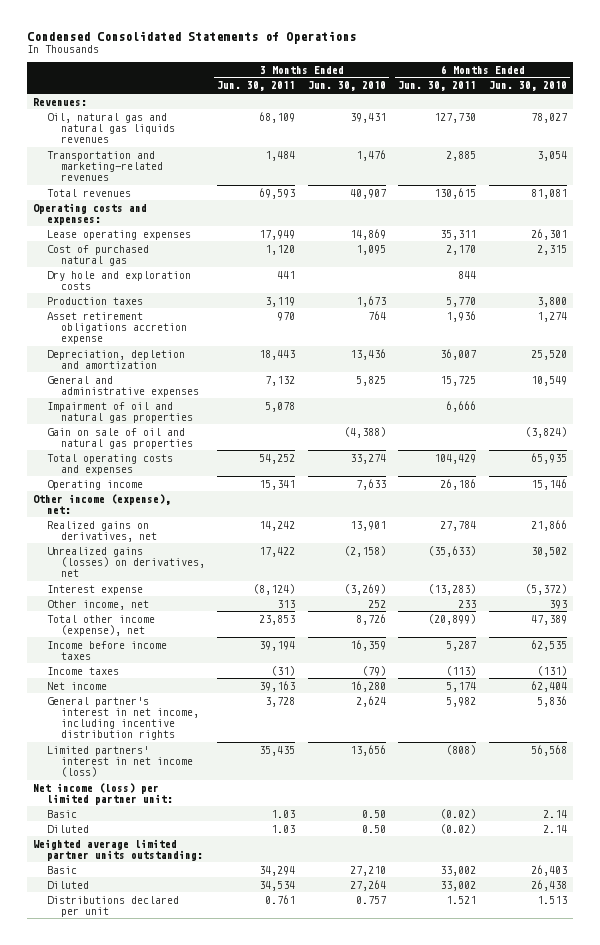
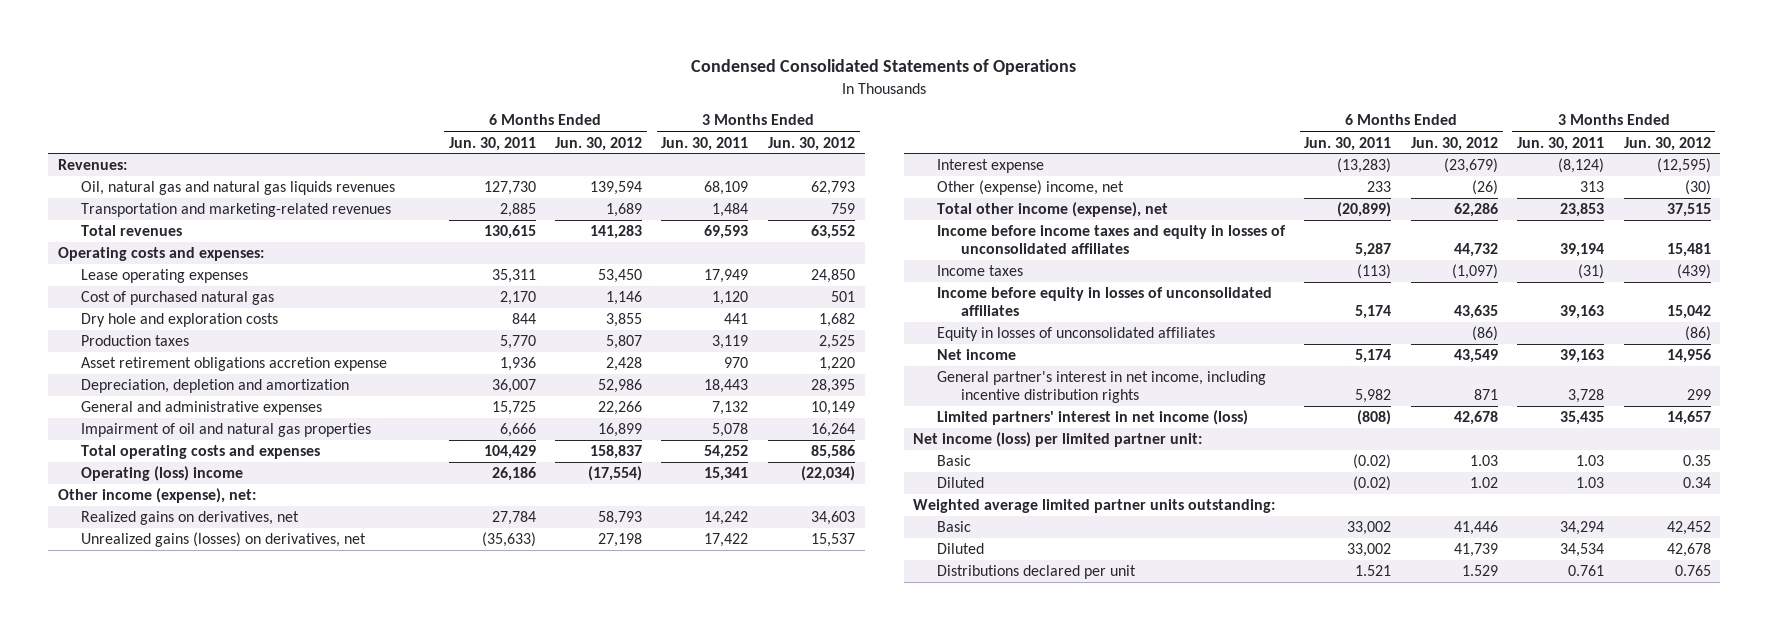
[307,81,386,92] Jun. 30, 2010 -> none
[488,81,567,92] Jun. 30, 2010 -> none
none -> [555,136,643,151] Jun. 30, 2012
none -> [767,136,855,151] Jun. 30, 2012
[46,427,193,449] Gain on sale of oil and natural gas properties -> none
[46,479,143,490] Operating income -> [81,466,244,482] Operating (loss) income
[46,599,149,610] Other income, net -> [937,180,1125,196] Other (expense) income, net
[46,640,167,660] Income before income taxes -> [937,225,1287,255] Income before income taxes and equity in losses of unconsolidated affiliates
none -> [937,287,1273,317] Income before equity in losses of unconsolidated affiliates
none -> [937,327,1216,342] Equity in losses of unconsolidated affiliates

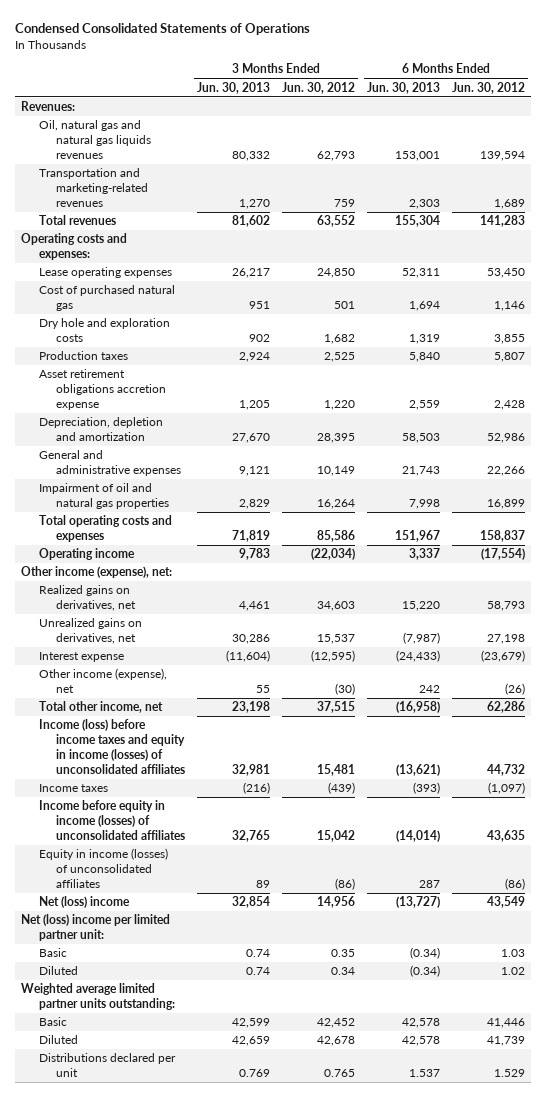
[448,136,536,151] Jun. 30, 2011 -> none
[661,136,749,151] Jun. 30, 2011 -> none
none -> [197,81,271,94] Jun. 30, 2013
none -> [367,81,441,94] Jun. 30, 2013
[81,466,244,482] Operating (loss) income -> [38,548,135,561] Operating income
[81,532,367,548] Unrealized gains (losses) on derivatives, net -> [38,618,142,645] Unrealized gains on derivatives, net
[937,180,1125,196] Other (expense) income, net -> [38,668,167,694] Other income (expense), net
[937,202,1169,218] Total other income (expense), net -> [38,701,163,714] Total other income, net
[937,225,1287,255] Income before income taxes and equity in losses of unconsolidated affiliates -> [38,719,186,774] Income (loss) before income taxes and equity in income (losses) of unconsolidated affiliates
[937,371,1267,404] General partner's interest in net income, including incentive distribution rights -> none
[937,410,1249,426] Limited partners' interest in net income (loss) -> none
[937,287,1273,317] Income before equity in losses of unconsolidated affiliates -> [38,800,186,840] Income before equity in income (losses) of unconsolidated affiliates
[937,327,1216,342] Equity in losses of unconsolidated affiliates -> [38,848,168,888] Equity in income (losses) of unconsolidated affiliates
[937,349,1017,361] Net income -> [38,896,130,909] Net (loss) income
[913,432,1203,448] Net income (loss) per limited partner unit: -> [21,914,171,942] Net (loss) income per limited partner unit:

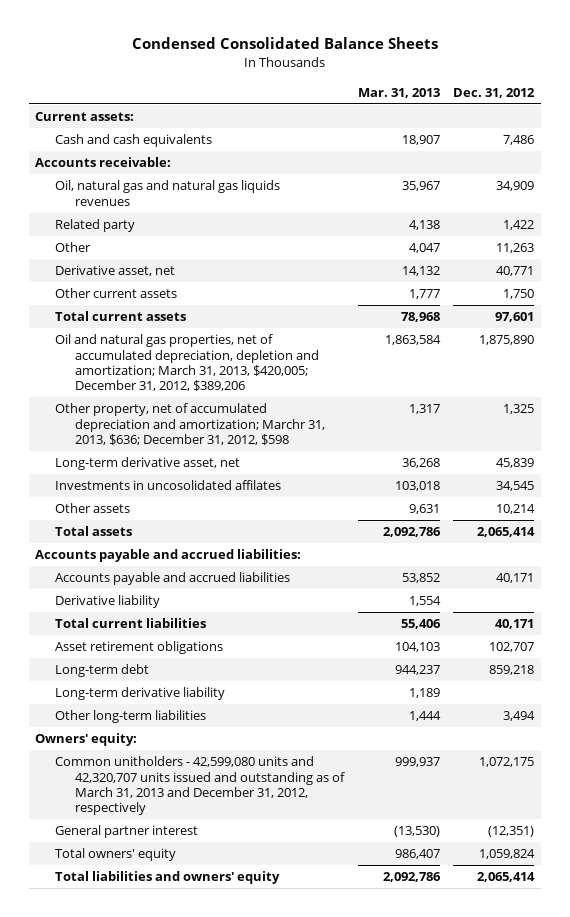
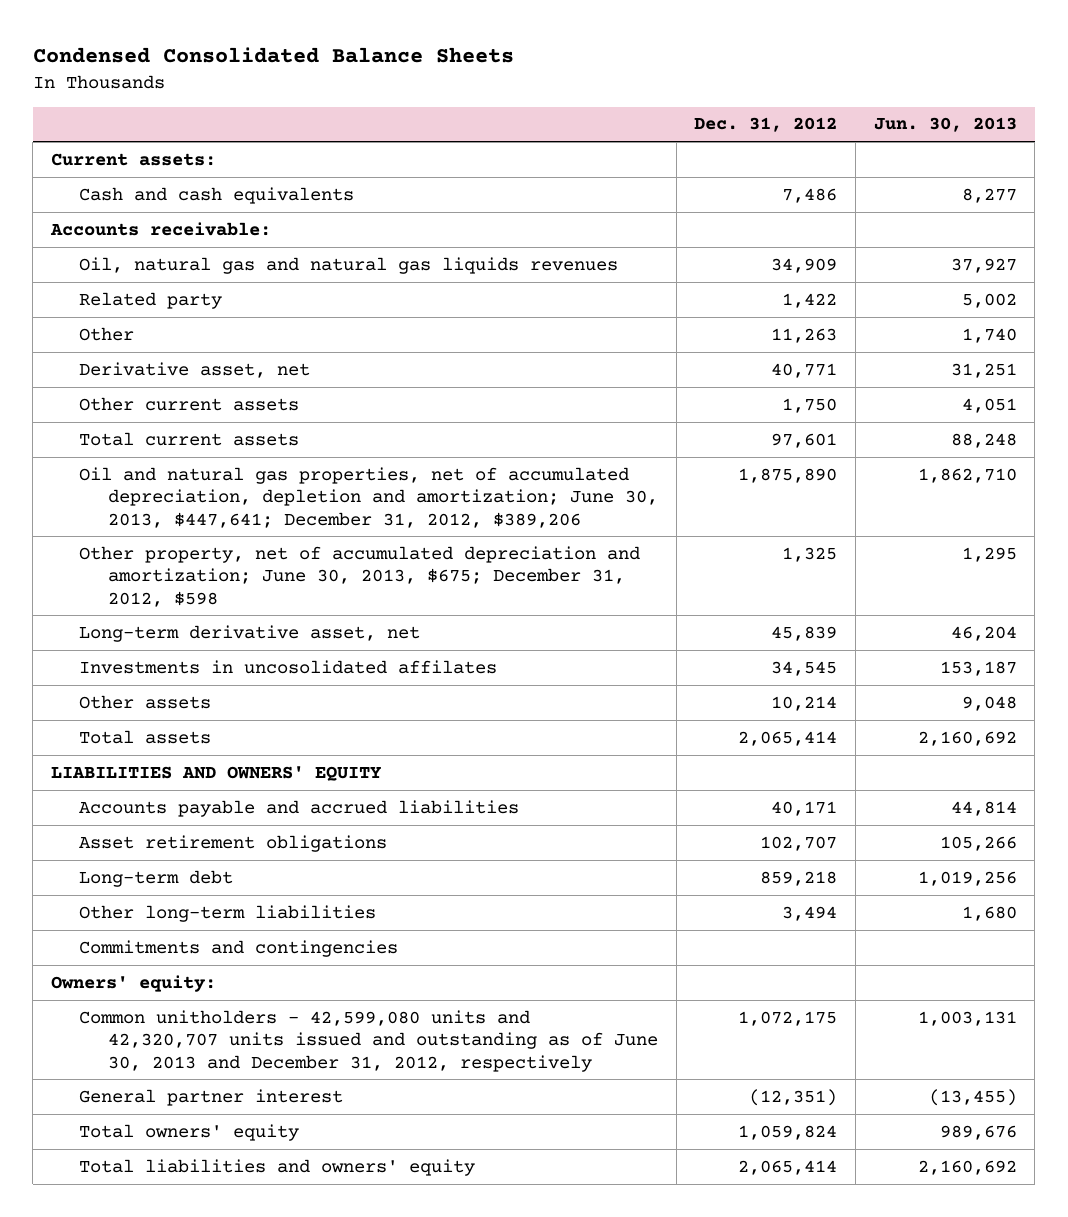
[357,87,440,98] Mar. 31, 2013 -> none
none -> [873,117,1017,133] Jun. 30, 2013
[55,334,320,392] Oil and natural gas properties, net of accumulated depreciation, depletion and amortization; March 31, 2013, $420,005; December 31, 2012, $389,206 -> [79,466,658,528] Oil and natural gas properties, net of accumulated depreciation, depletion and amortization; June 30, 2013, $447,641; December 31, 2012, $389,206
[55,403,326,446] Other property, net of accumulated depreciation and amortization; Marchr 31, 2013, $636; December 31, 2012, $598 -> [79,545,641,607] Other property, net of accumulated depreciation and amortization; June 30, 2013, $675; December 31, 2012, $598
[35,549,302,563] Accounts payable and accrued liabilities: -> none
none -> [50,765,382,781] LIABILITIES AND OWNERS' EQUITY
[55,595,161,609] Derivative liability -> none
[55,618,207,629] Total current liabilities -> none
[55,687,226,701] Long-term derivative liability -> none
none -> [79,939,399,957] Commitments and contingencies
[55,756,346,816] Common unitholders - 42,599,080 units and 42,320,707 units issued and outstanding as of March 31, 2013 and December 31, 2012, respectively -> [79,1009,658,1072] Common unitholders - 42,599,080 units and 42,320,707 units issued and outstanding as of June 30, 2013 and December 31, 2012, respectively

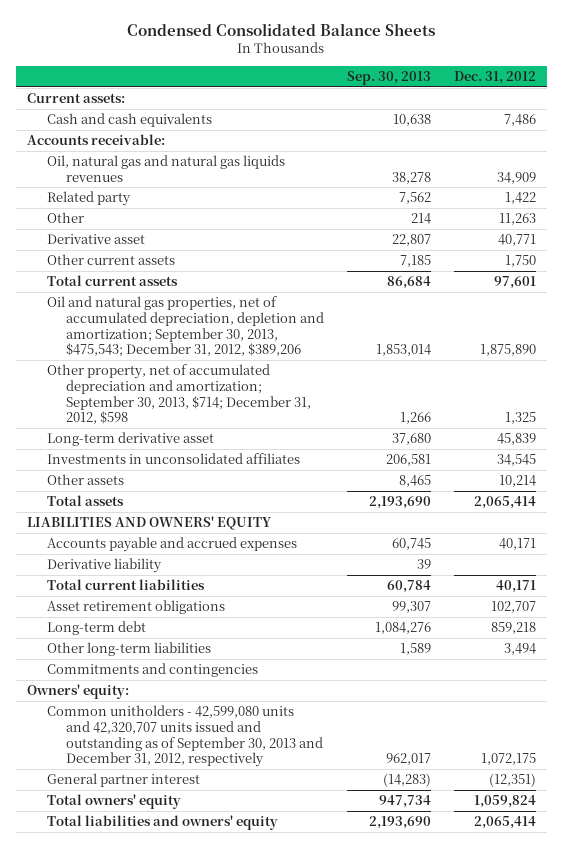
[873,117,1017,133] Jun. 30, 2013 -> none
none -> [346,71,431,86] Sep. 30, 2013
[79,361,311,378] Derivative asset, net -> [46,234,145,245] Derivative asset
[79,466,658,528] Oil and natural gas properties, net of accumulated depreciation, depletion and amortization; June 30, 2013, $447,641; December 31, 2012, $389,206 -> [46,296,325,358] Oil and natural gas properties, net of accumulated depreciation, depletion and amortization; September 30, 2013, $475,543; December 31, 2012, $389,206
[79,545,641,607] Other property, net of accumulated depreciation and amortization; June 30, 2013, $675; December 31, 2012, $598 -> [46,364,312,425] Other property, net of accumulated depreciation and amortization; September 30, 2013, $714; December 31, 2012, $598
[79,624,421,642] Long-term derivative asset, net -> [46,432,214,447] Long-term derivative asset
[79,659,498,674] Investments in uncosolidated affilates -> [46,453,300,465] Investments in unconsolidated affiliates
[79,799,520,817] Accounts payable and accrued liabilities -> [46,537,297,553] Accounts payable and accrued expenses
none -> [46,558,162,574] Derivative liability
none -> [46,579,205,591] Total current liabilities
[79,1009,658,1072] Common unitholders - 42,599,080 units and 42,320,707 units issued and outstanding as of June 30, 2013 and December 31, 2012, respectively -> [46,705,324,768] Common unitholders - 42,599,080 units and 42,320,707 units issued and outstanding as of September 30, 2013 and December 31, 2012, respectively

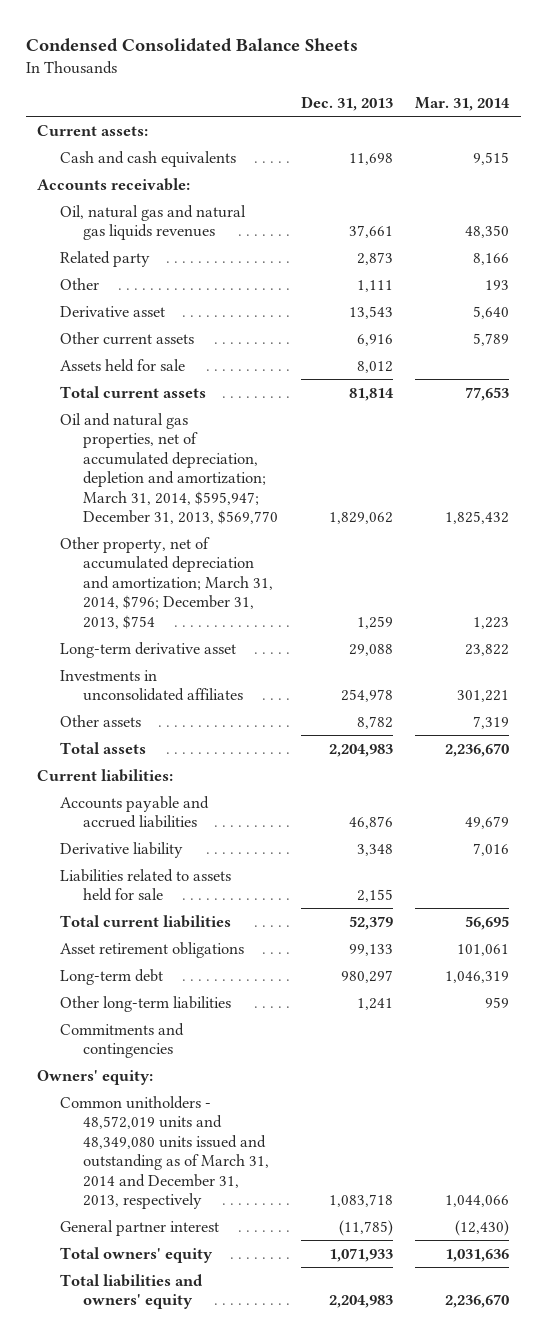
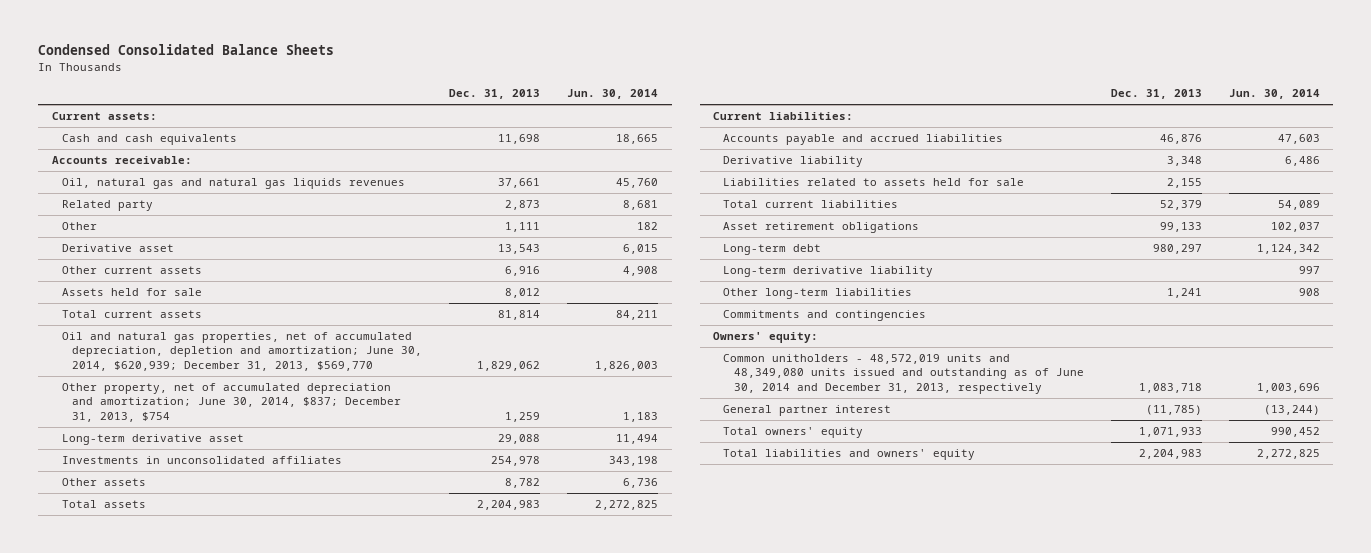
[415,97,511,112] Mar. 31, 2014 -> none
none -> [567,89,659,100] Jun. 30, 2014
[60,412,279,525] Oil and natural gas properties, net of accumulated depreciation, depletion and amortization; March 31, 2014, $595,947; December 31, 2013, $569,770 -> [61,332,423,371] Oil and natural gas properties, net of accumulated depreciation, depletion and amortization; June 30, 2014, $620,939; December 31, 2013, $569,770
[60,536,274,629] Other property, net of accumulated depreciation and amortization; March 31, 2014, $796; December 31, 2013, $754 -> [61,383,402,422] Other property, net of accumulated depreciation and amortization; June 30, 2014, $837; December 31, 2013, $754
none -> [723,266,934,278] Long-term derivative liability
[60,1095,270,1210] Common unitholders - 48,572,019 units and 48,349,080 units issued and outstanding as of March 31, 2014 and December 31, 2013, respectively -> [723,354,1084,394] Common unitholders - 48,572,019 units and 48,349,080 units issued and outstanding as of June 30, 2014 and December 31, 2013, respectively

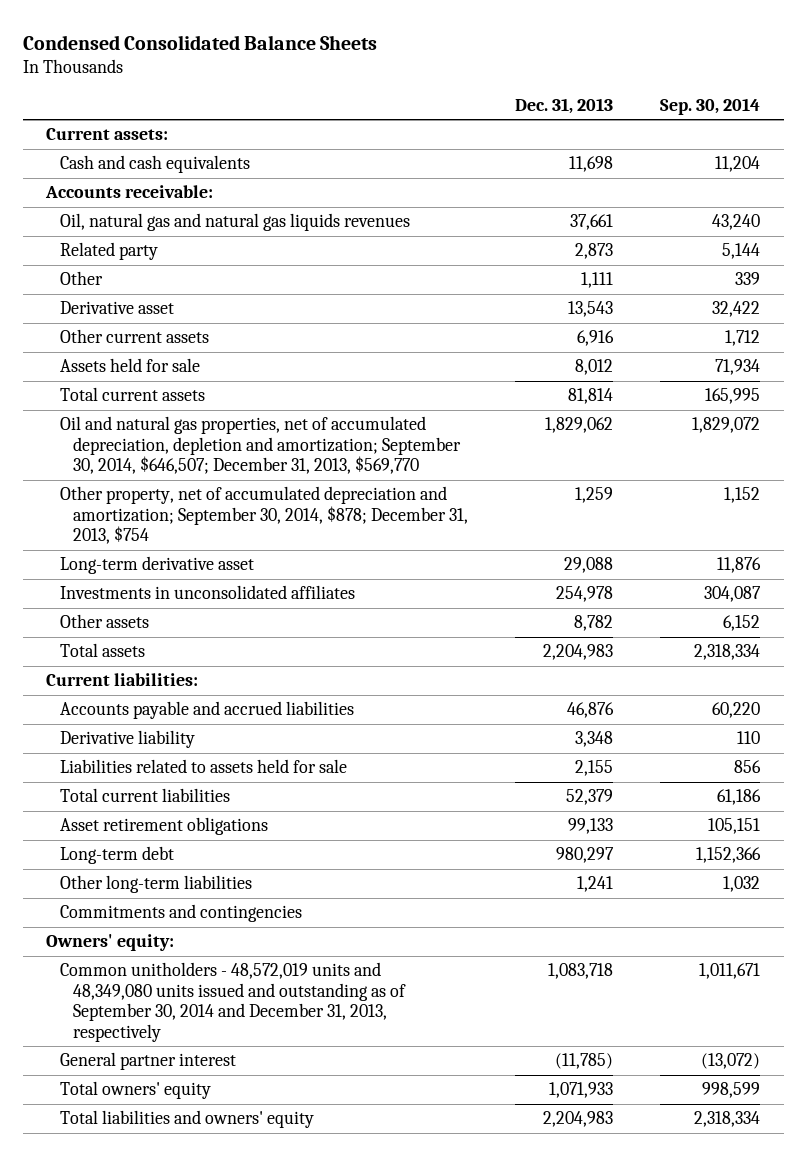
[567,89,659,100] Jun. 30, 2014 -> none
none -> [660,97,761,115] Sep. 30, 2014
[61,332,423,371] Oil and natural gas properties, net of accumulated depreciation, depletion and amortization; June 30, 2014, $620,939; December 31, 2013, $569,770 -> [59,416,461,475] Oil and natural gas properties, net of accumulated depreciation, depletion and amortization; September 30, 2014, $646,507; December 31, 2013, $569,770
[61,383,402,422] Other property, net of accumulated depreciation and amortization; June 30, 2014, $837; December 31, 2013, $754 -> [59,486,468,545] Other property, net of accumulated depreciation and amortization; September 30, 2014, $878; December 31, 2013, $754
[723,266,934,278] Long-term derivative liability -> none
[723,354,1084,394] Common unitholders - 48,572,019 units and 48,349,080 units issued and outstanding as of June 30, 2014 and December 31, 2013, respectively -> [59,962,406,1042] Common unitholders - 48,572,019 units and 48,349,080 units issued and outstanding as of September 30, 2014 and December 31, 2013, respectively

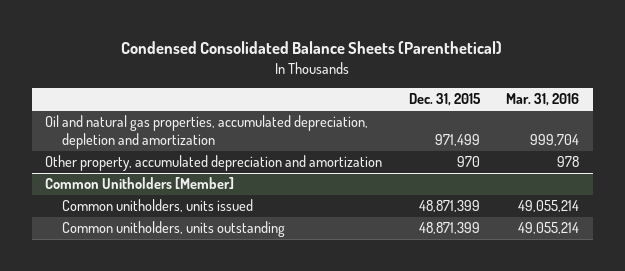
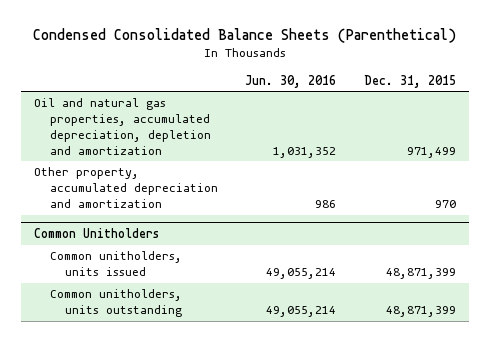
[506,93,580,107] Mar. 31, 2016 -> none
none -> [245,74,337,88] Jun. 30, 2016
[45,177,235,190] Common Unitholders [Member] -> [34,228,160,239] Common Unitholders

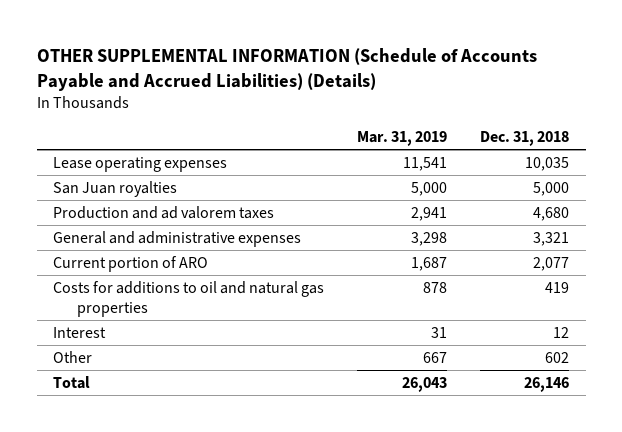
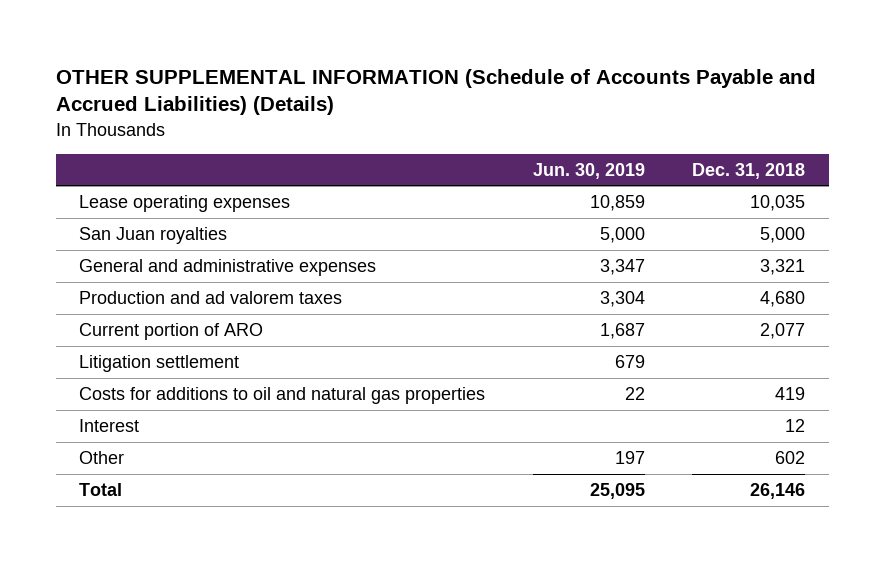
[357,131,448,147] Mar. 31, 2019 -> none
none -> [532,162,645,179] Jun. 30, 2019
[53,205,275,219] Production and ad valorem taxes -> [79,290,343,304] Production and ad valorem taxes
none -> [79,354,240,372] Litigation settlement

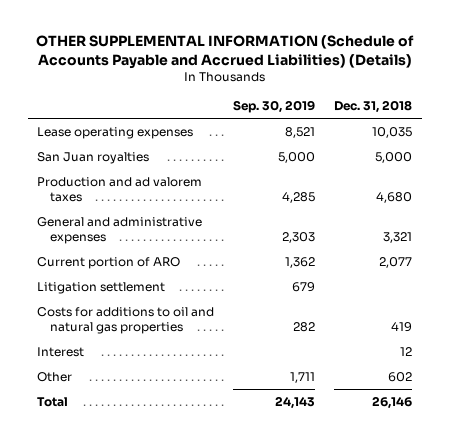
[532,162,645,179] Jun. 30, 2019 -> none
none -> [233,100,316,114] Sep. 30, 2019
[79,258,377,276] General and administrative expenses -> [37,216,203,245] General and administrative expenses

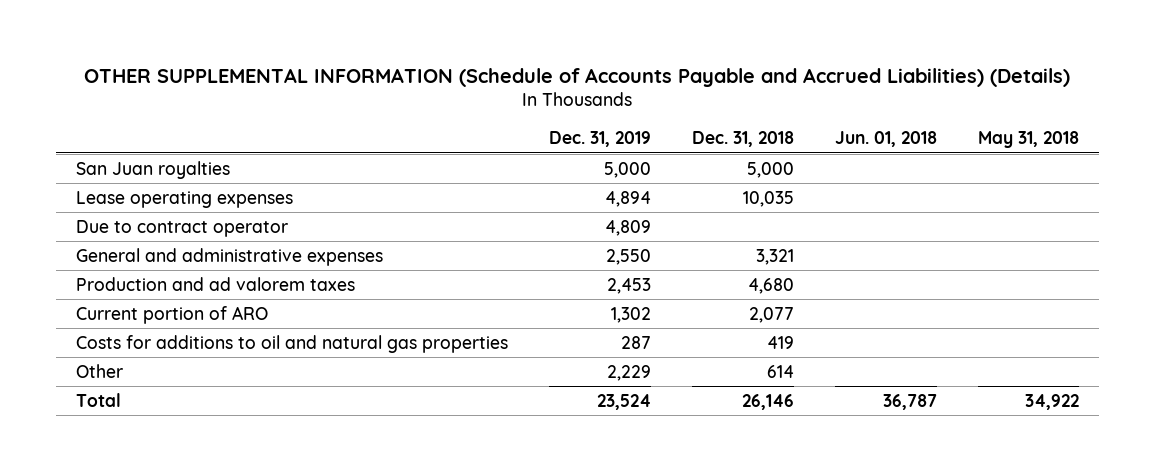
[233,100,316,114] Sep. 30, 2019 -> none
none -> [549,131,652,148] Dec. 31, 2019
none -> [834,131,937,148] Jun. 01, 2018
none -> [977,131,1079,149] May 31, 2018
[37,126,194,139] Lease operating expenses -> [76,190,294,208] Lease operating expenses
none -> [76,219,289,237] Due to contract operator
[37,176,203,203] Production and ad valorem taxes -> [76,276,356,291] Production and ad valorem taxes
[37,281,166,294] Litigation settlement -> none
[37,346,85,357] Interest -> none
[388,371,413,382] 602 -> [766,364,794,378] 614

